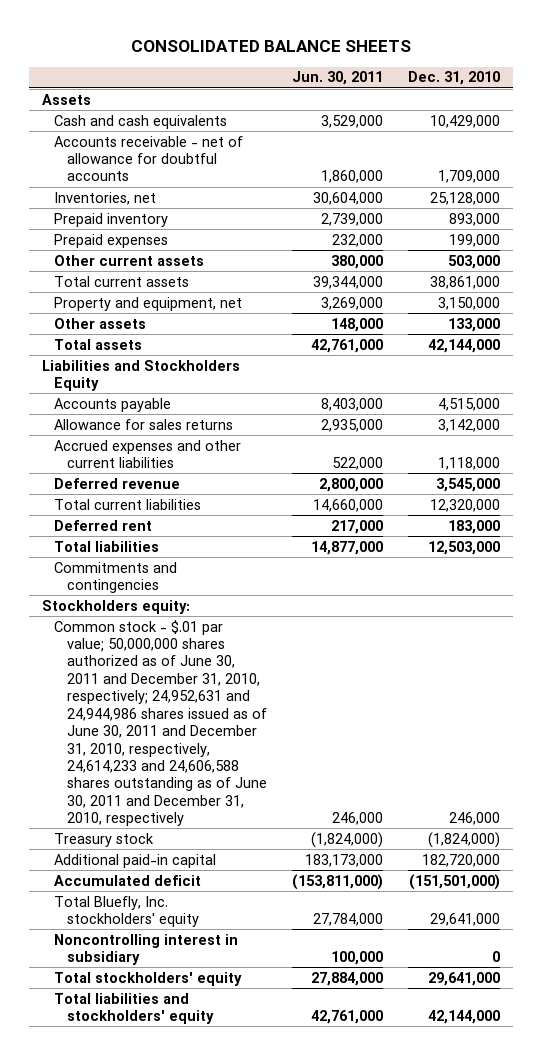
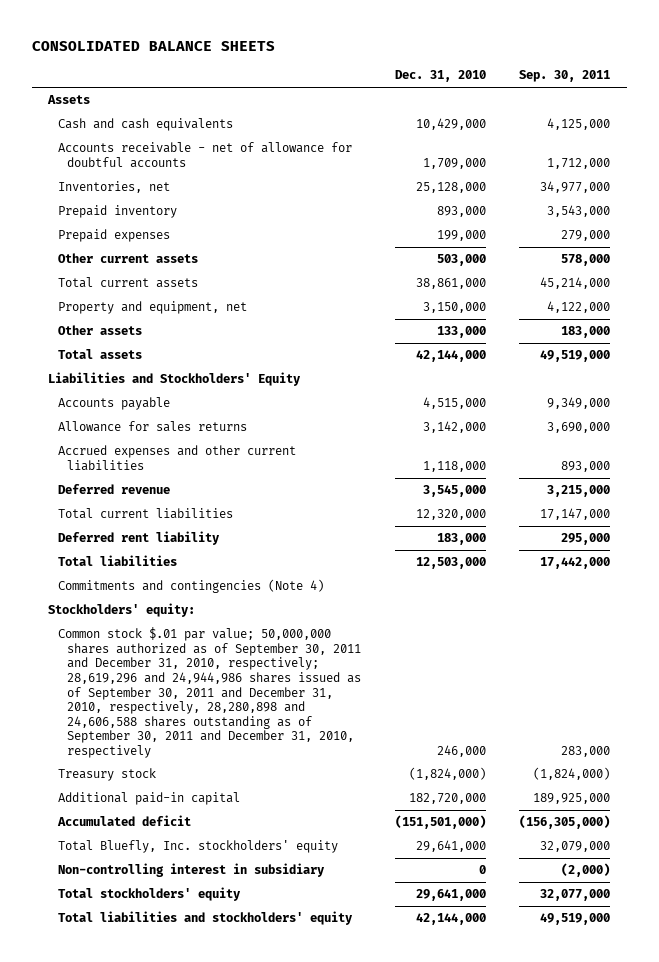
[292,71,384,86] Jun. 30, 2011 -> none
none -> [519,70,611,83] Sep. 30, 2011
[42,359,241,392] Liabilities and Stockholders Equity -> [48,372,302,387] Liabilities and Stockholders' Equity
[54,519,153,531] Deferred rent -> [57,531,220,546] Deferred rent liability
[54,561,178,594] Commitments and contingencies -> [57,579,324,594] Commitments and contingencies (Note 4)
[42,599,191,614] Stockholders equity: -> [48,603,196,618] Stockholders' equity:
[54,619,267,827] Common stock - $.01 par value; 50,000,000 shares authorized as of June 30, 2011 and December 31, 2010, respectively; 24,952,631 and 24,944,986 shares issued as of June 30, 2011 and December 31, 2010, respectively, 24,614,233 and 24,606,588 shares outstanding as of June 30, 2011 and December 31, 2010, respectively -> [57,627,361,758] Common stock $.01 par value; 50,000,000 shares authorized as of September 30, 2011 and December 31, 2010, respectively; 28,619,296 and 24,944,986 shares issued as of September 30, 2011 and December 31, 2010, respectively, 28,280,898 and 24,606,588 shares outstanding as of September 30, 2011 and December 31, 2010, respectively
[54,933,239,966] Noncontrolling interest in subsidiary -> [57,863,325,878] Non-controlling interest in subsidiary

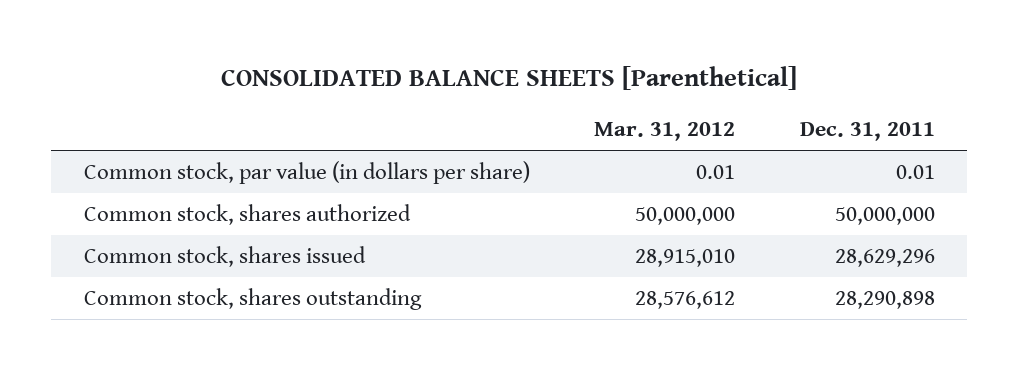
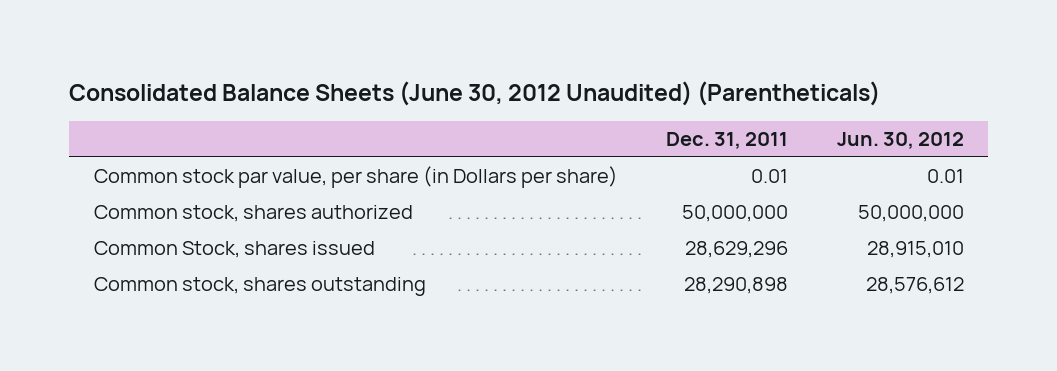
[221,65,798,90] CONSOLIDATED BALANCE SHEETS [Parenthetical] -> [69,80,881,106] Consolidated Balance Sheets (June 30, 2012 Unaudited) (Parentheticals)
[594,122,736,142] Mar. 31, 2012 -> none
none -> [836,132,964,150] Jun. 30, 2012
[83,161,530,185] Common stock, par value (in dollars per share) -> [93,166,618,189] Common stock par value, per share (in Dollars per share)
[83,246,366,268] Common stock, shares issued -> [93,241,375,259] Common Stock, shares issued

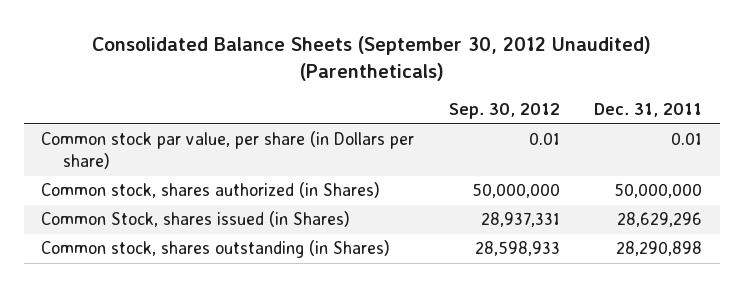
[69,80,881,106] Consolidated Balance Sheets (June 30, 2012 Unaudited) (Parentheticals) -> [91,35,651,81] Consolidated Balance Sheets (September 30, 2012 Unaudited) (Parentheticals)
[836,132,964,150] Jun. 30, 2012 -> none
none -> [448,103,560,120] Sep. 30, 2012
[93,205,413,223] Common stock, shares authorized -> [41,182,381,199] Common stock, shares authorized (in Shares)
[93,241,375,259] Common Stock, shares issued -> [41,211,351,228] Common Stock, shares issued (in Shares)
[93,277,426,297] Common stock, shares outstanding -> [41,240,391,259] Common stock, shares outstanding (in Shares)

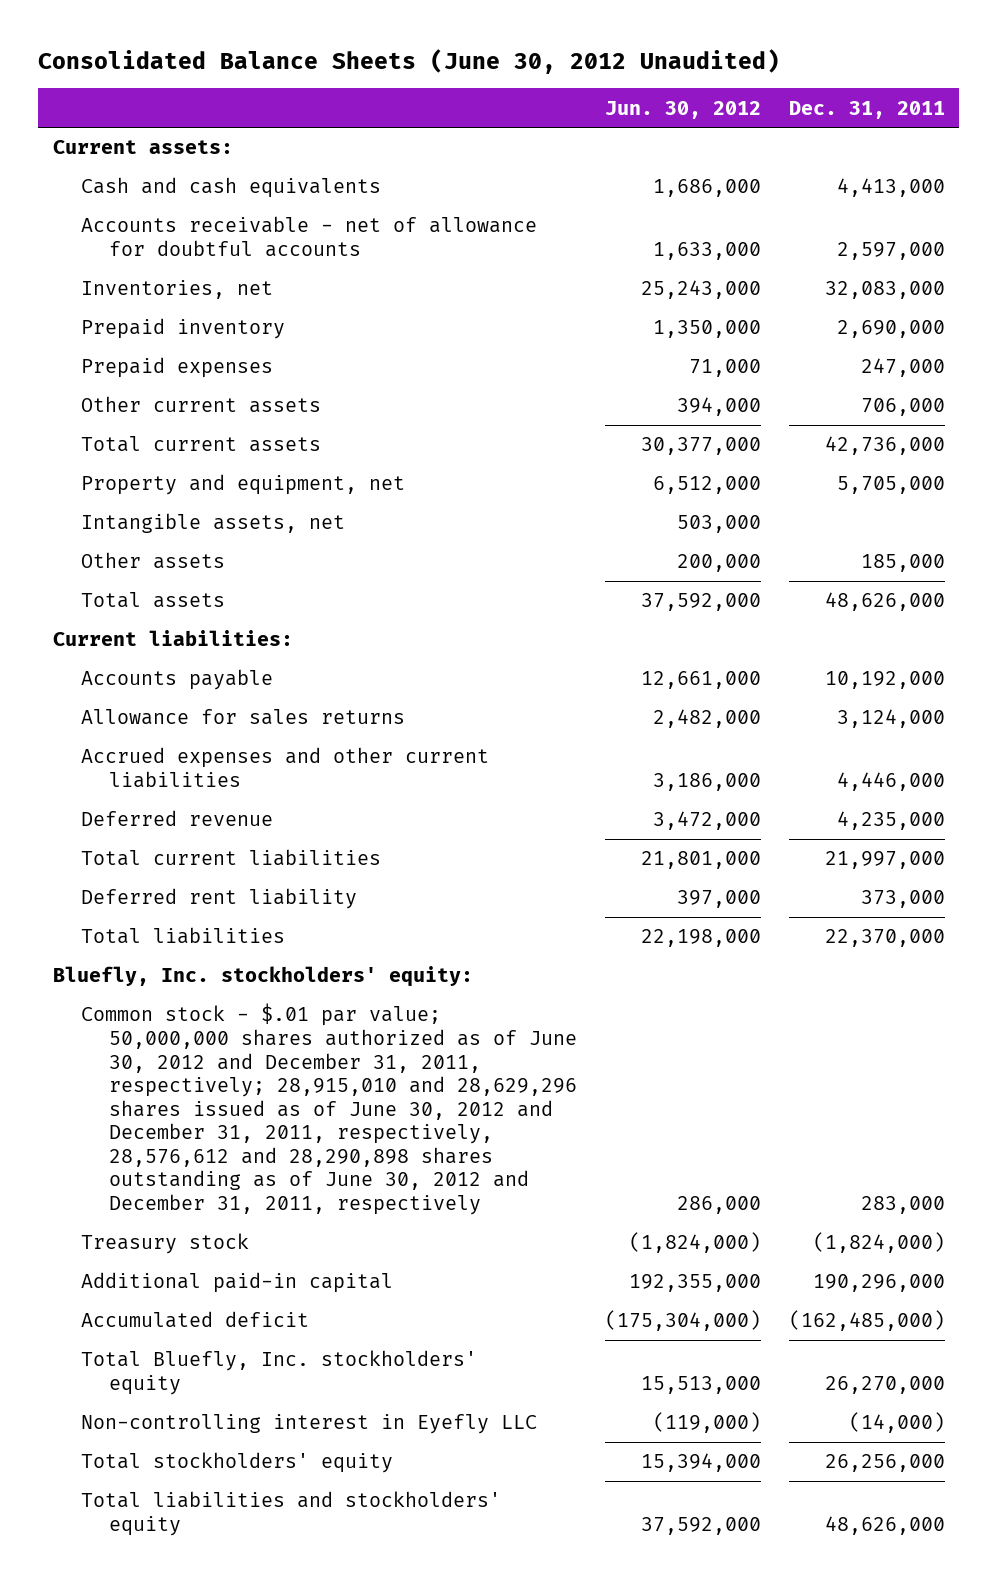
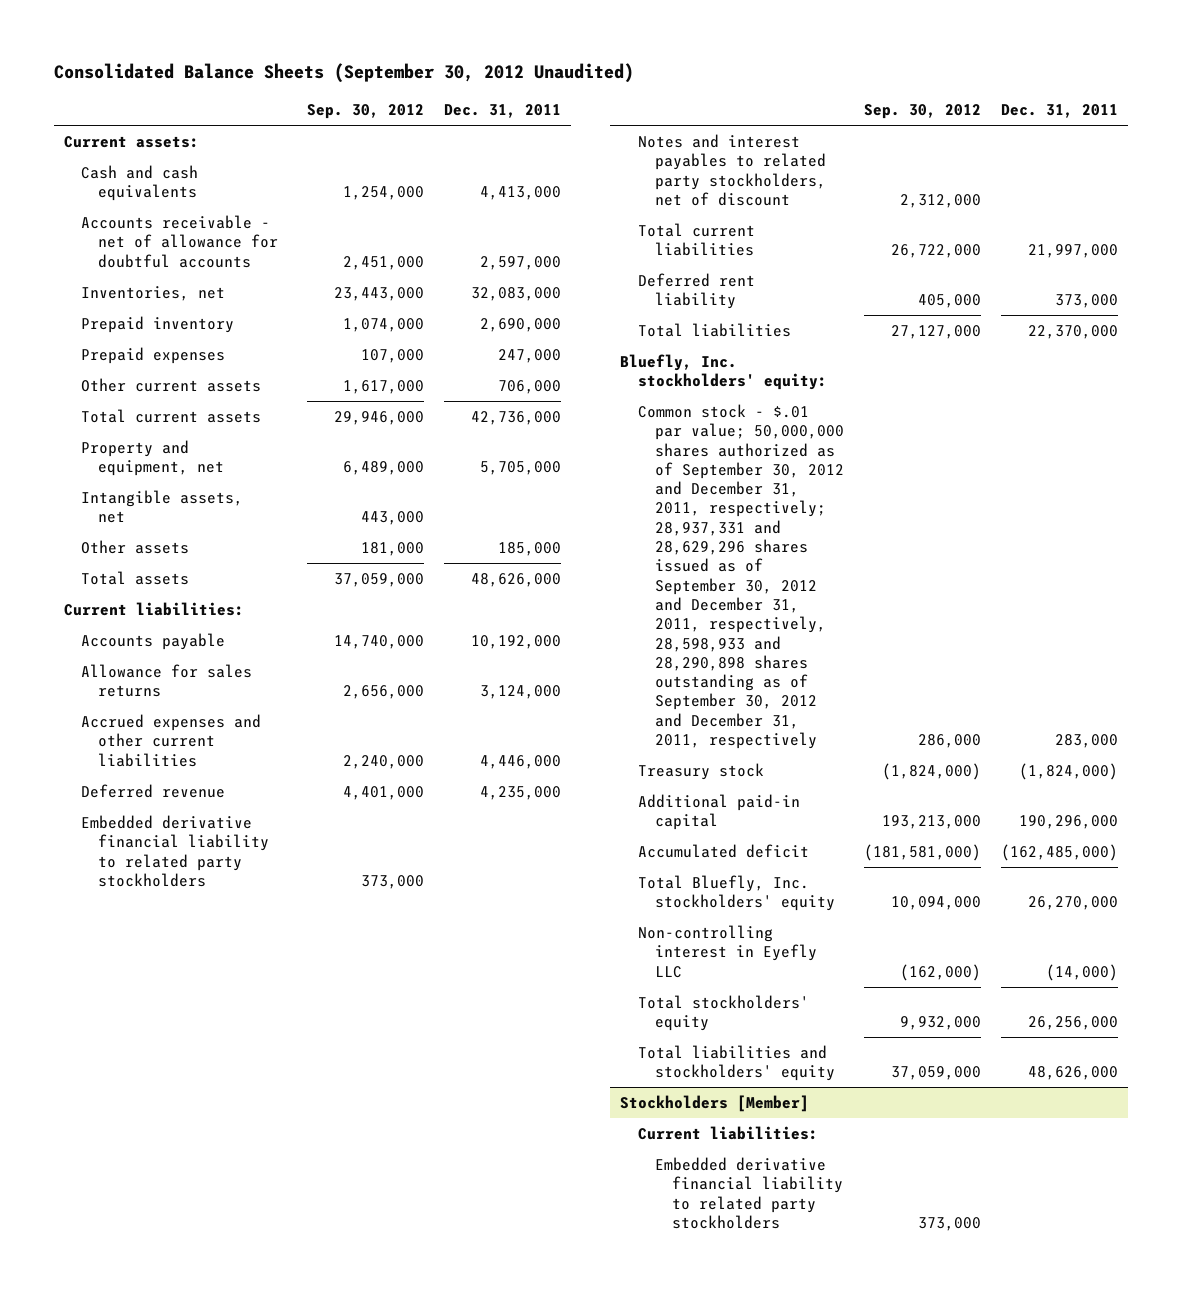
[38,48,781,74] Consolidated Balance Sheets (June 30, 2012 Unaudited) -> [53,63,634,84] Consolidated Balance Sheets (September 30, 2012 Unaudited)
[604,100,761,119] Jun. 30, 2012 -> none
none -> [307,103,425,119] Sep. 30, 2012
none -> [81,815,270,887] Embedded derivative financial liability to related party stockholders
none -> [637,134,826,206] Notes and interest payables to related party stockholders, net of discount
[80,1003,577,1215] Common stock - $.01 par value; 50,000,000 shares authorized as of June 30, 2012 and December 31, 2011, respectively; 28,915,010 and 28,629,296 shares issued as of June 30, 2012 and December 31, 2011, respectively, 28,576,612 and 28,290,898 shares outstanding as of June 30, 2012 and December 31, 2011, respectively -> [637,404,844,749] Common stock - $.01 par value; 50,000,000 shares authorized as of September 30, 2012 and December 31, 2011, respectively; 28,937,331 and 28,629,296 shares issued as of September 30, 2012 and December 31, 2011, respectively, 28,598,933 and 28,290,898 shares outstanding as of September 30, 2012 and December 31, 2011, respectively
none -> [620,1095,810,1113] Stockholders [Member]
none -> [637,1126,818,1141] Current liabilities:
none -> [654,1157,844,1229] Embedded derivative financial liability to related party stockholders

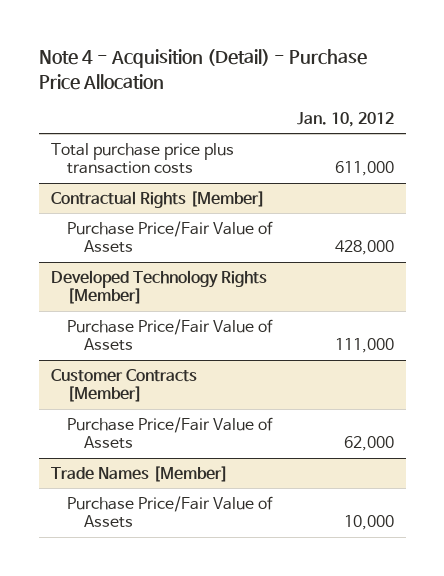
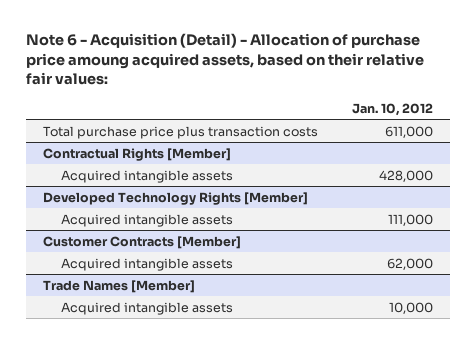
[38,49,367,90] Note 4 - Acquisition (Detail) - Purchase Price Allocation -> [25,33,424,86] Note 6 - Acquisition (Detail) - Allocation of purchase price amoung acquired assets, based on their relative fair values:
[67,220,274,254] Purchase Price/Fair Value of Assets -> [61,169,234,183] Acquired intangible assets
[67,318,274,352] Purchase Price/Fair Value of Assets -> [61,213,234,227] Acquired intangible assets
[67,416,274,450] Purchase Price/Fair Value of Assets -> [61,257,234,271] Acquired intangible assets
[67,495,274,529] Purchase Price/Fair Value of Assets -> [61,301,234,315] Acquired intangible assets

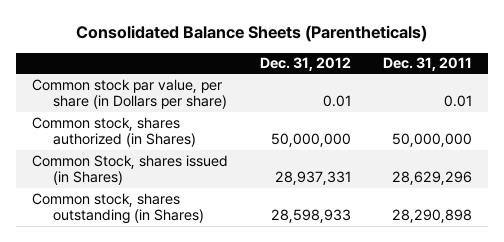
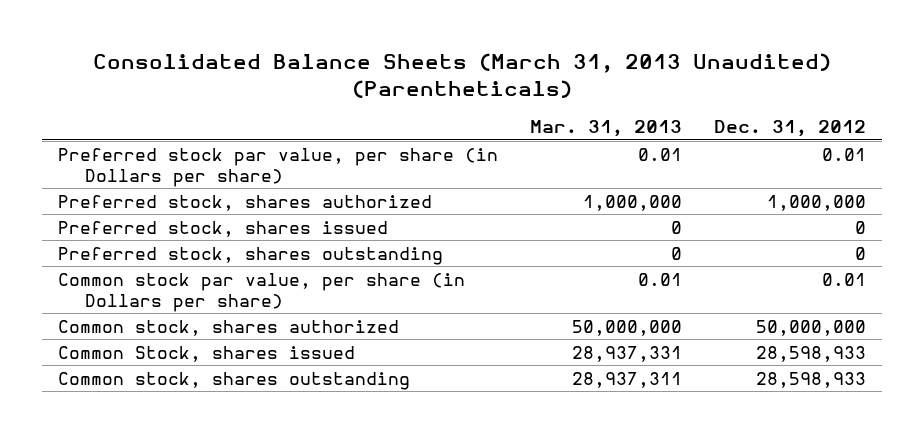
[75,25,427,43] Consolidated Balance Sheets (Parentheticals) -> [92,53,831,99] Consolidated Balance Sheets (March 31, 2013 Unaudited) (Parentheticals)
[383,57,473,72] Dec. 31, 2011 -> none
none -> [529,120,682,138] Mar. 31, 2013
none -> [57,147,498,187] Preferred stock par value, per share (in Dollars per share)
none -> [57,194,432,211] Preferred stock, shares authorized
none -> [57,220,388,237] Preferred stock, shares issued
none -> [57,246,443,265] Preferred stock, shares outstanding
[31,116,196,148] Common stock, shares authorized (in Shares) -> [57,319,399,336] Common stock, shares authorized
[31,154,228,186] Common Stock, shares issued (in Shares) -> [57,345,355,362] Common Stock, shares issued
[274,171,351,186] 28,937,331 -> [755,345,866,362] 28,598,933
[31,192,204,225] Common stock, shares outstanding (in Shares) -> [57,371,410,390] Common stock, shares outstanding

